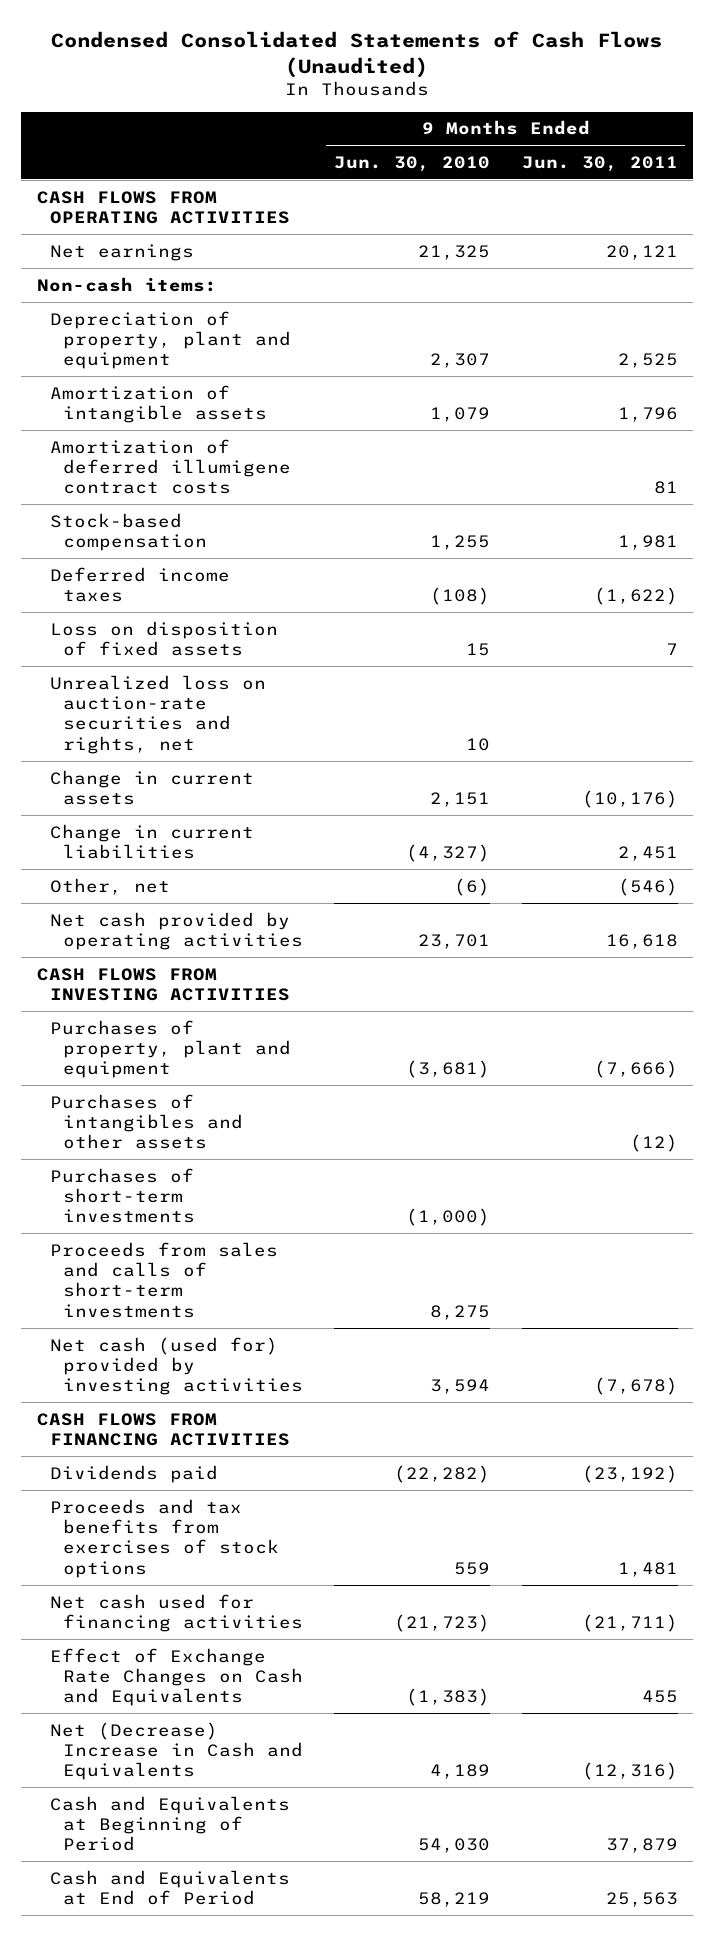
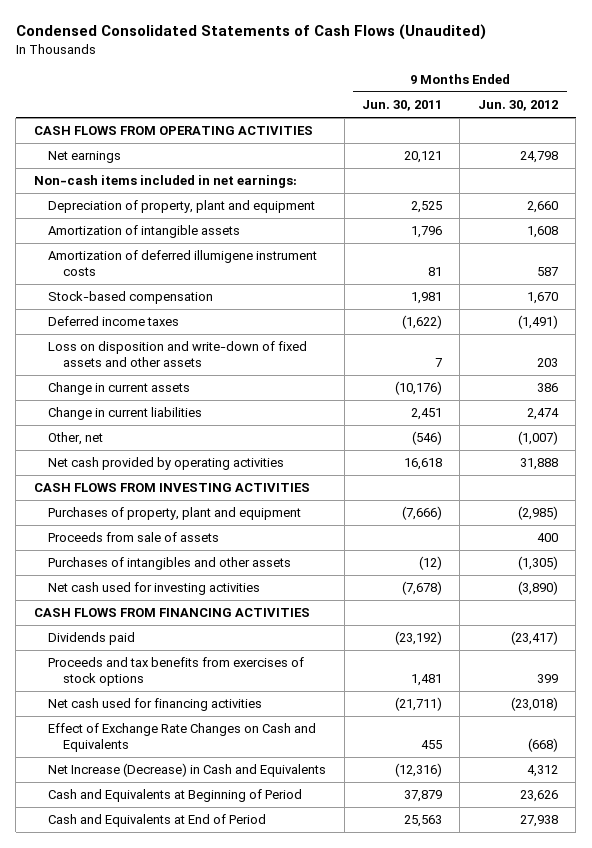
[334,155,491,172] Jun. 30, 2010 -> none
none -> [477,100,558,112] Jun. 30, 2012
[37,276,218,292] Non-cash items: -> [33,175,297,189] Non-cash items included in net earnings:
[49,438,291,495] Amortization of deferred illumigene contract costs -> [48,250,318,277] Amortization of deferred illumigene instrument costs
[49,674,266,754] Unrealized loss on auction-rate securities and rights, net -> none
[49,620,278,656] Loss on disposition of fixed assets -> [48,341,308,368] Loss on disposition and write-down of fixed assets and other assets
none -> [48,532,220,543] Proceeds from sale of assets
[49,1167,195,1224] Purchases of short-term investments -> none
[49,1241,278,1318] Proceeds from sales and calls of short-term investments -> none
[49,1336,303,1396] Net cash (used for) provided by investing activities -> [48,582,261,596] Net cash used for investing activities
[49,1721,303,1781] Net (Decrease) Increase in Cash and Equivalents -> [48,763,327,778] Net Increase (Decrease) in Cash and Equivalents

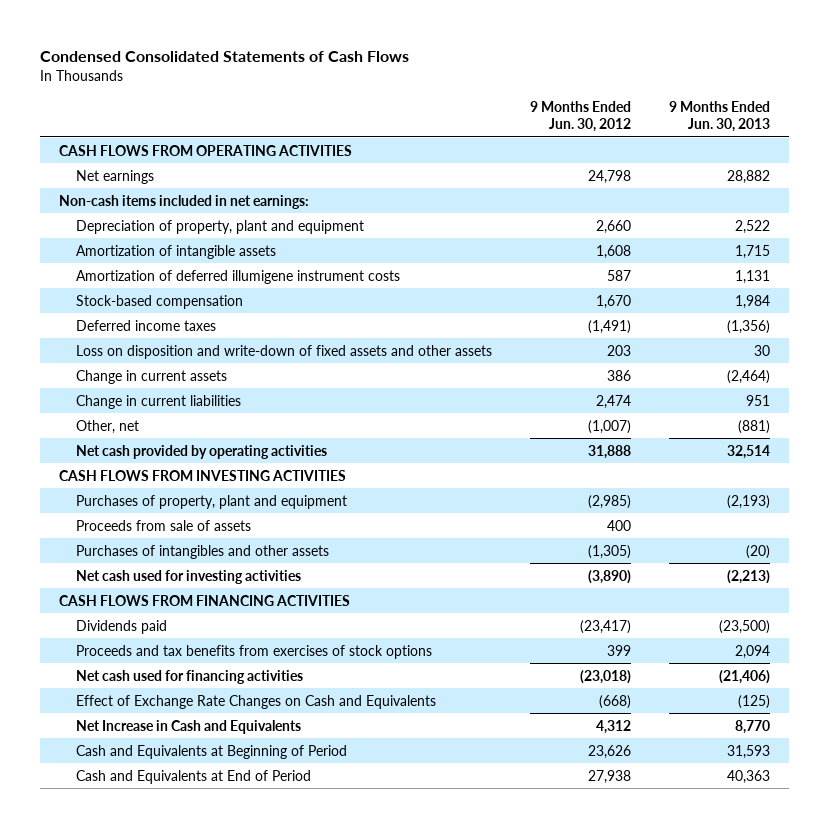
[15,24,486,41] Condensed Consolidated Statements of Cash Flows (Unaudited) -> [39,50,409,62] Condensed Consolidated Statements of Cash Flows
[362,100,443,112] Jun. 30, 2011 -> none
none -> [669,101,771,133] 9 Months Ended Jun. 30, 2013
[48,763,327,778] Net Increase (Decrease) in Cash and Equivalents -> [76,719,302,734] Net Increase in Cash and Equivalents

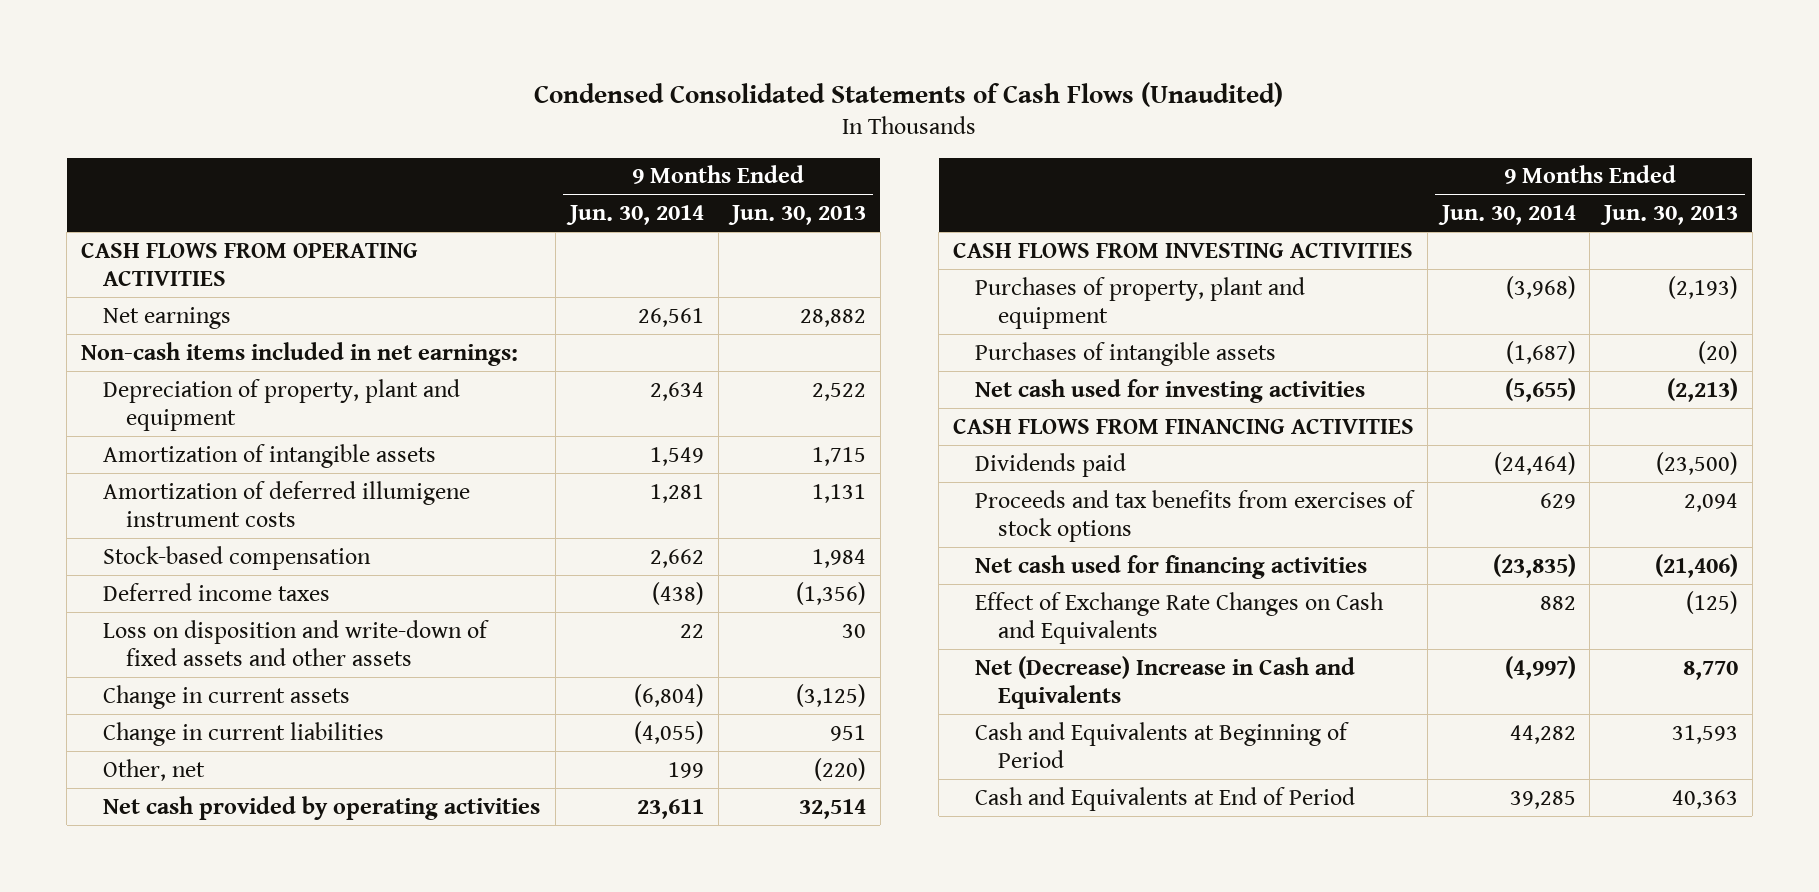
[39,50,409,62] Condensed Consolidated Statements of Cash Flows -> [534,81,1284,107] Condensed Consolidated Statements of Cash Flows (Unaudited)
[530,101,632,133] 9 Months Ended Jun. 30, 2012 -> none
none -> [566,204,705,225] Jun. 30, 2014
[727,369,771,384] (2,464) -> [796,683,867,707] (3,125)
[738,419,771,434] (881) -> [814,757,867,781] (220)
[76,519,252,531] Proceeds from sale of assets -> none
[76,544,330,559] Purchases of intangibles and other assets -> [975,341,1277,366] Purchases of intangible assets
[76,719,302,734] Net Increase in Cash and Equivalents -> [975,655,1356,709] Net (Decrease) Increase in Cash and Equivalents

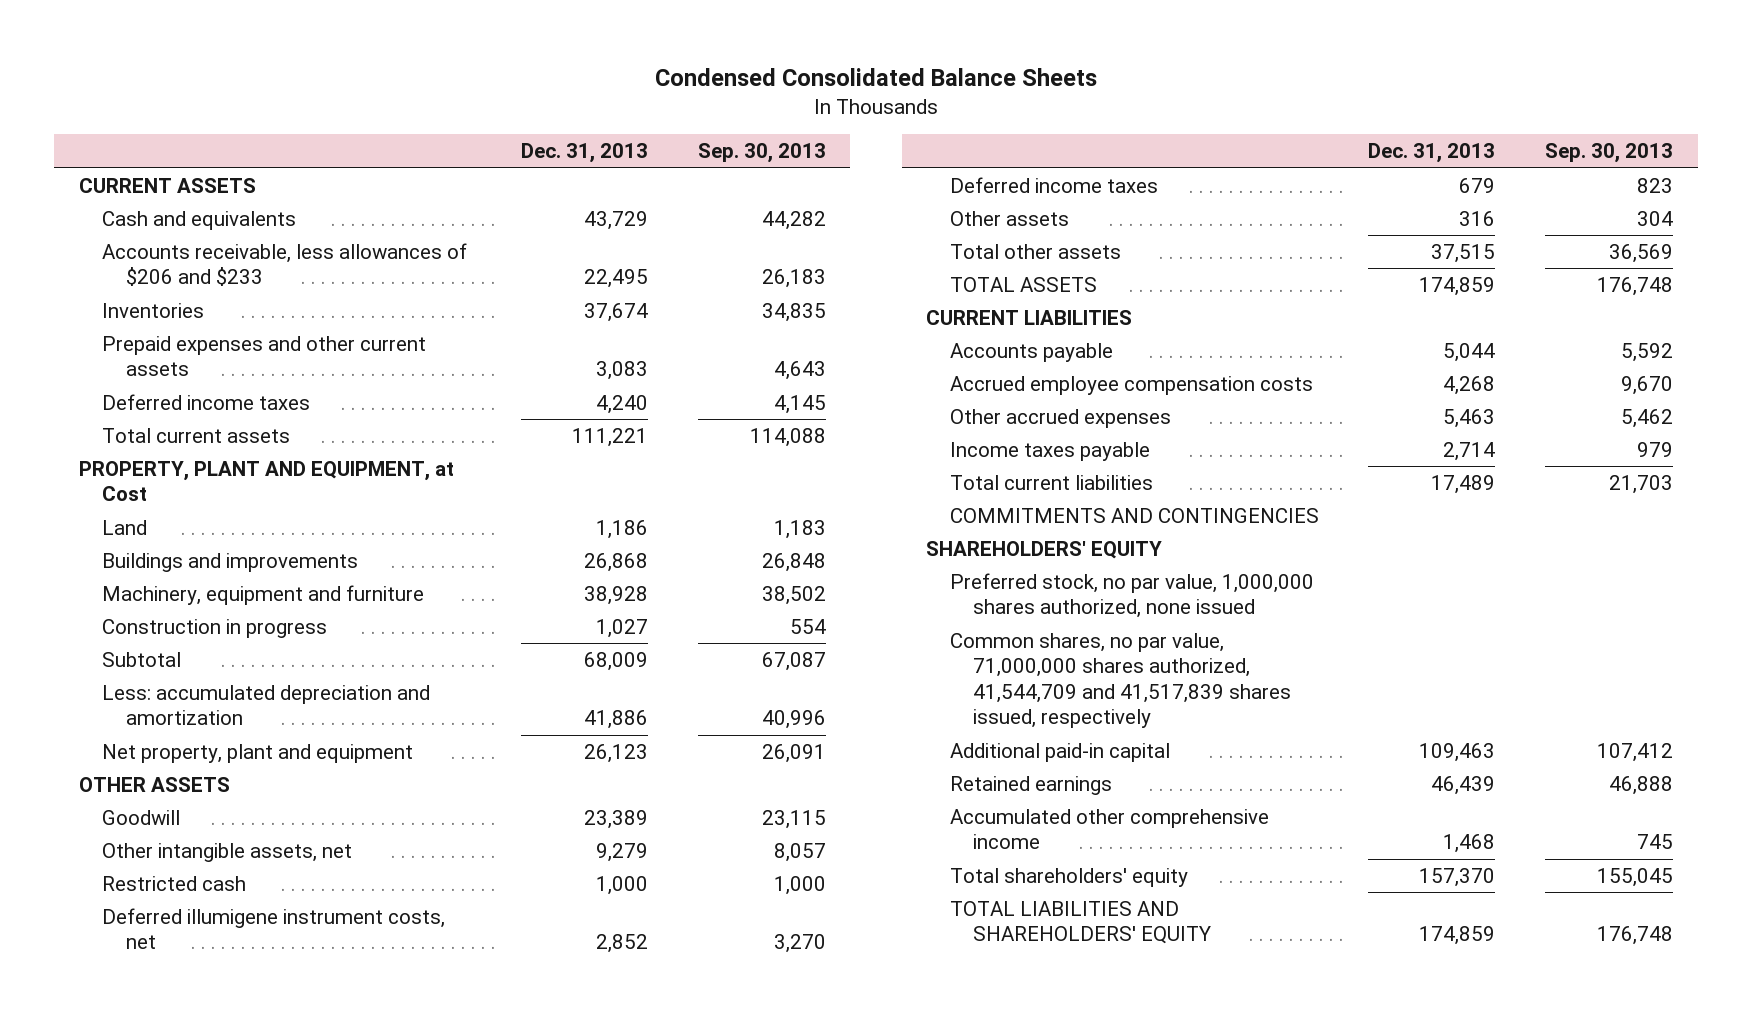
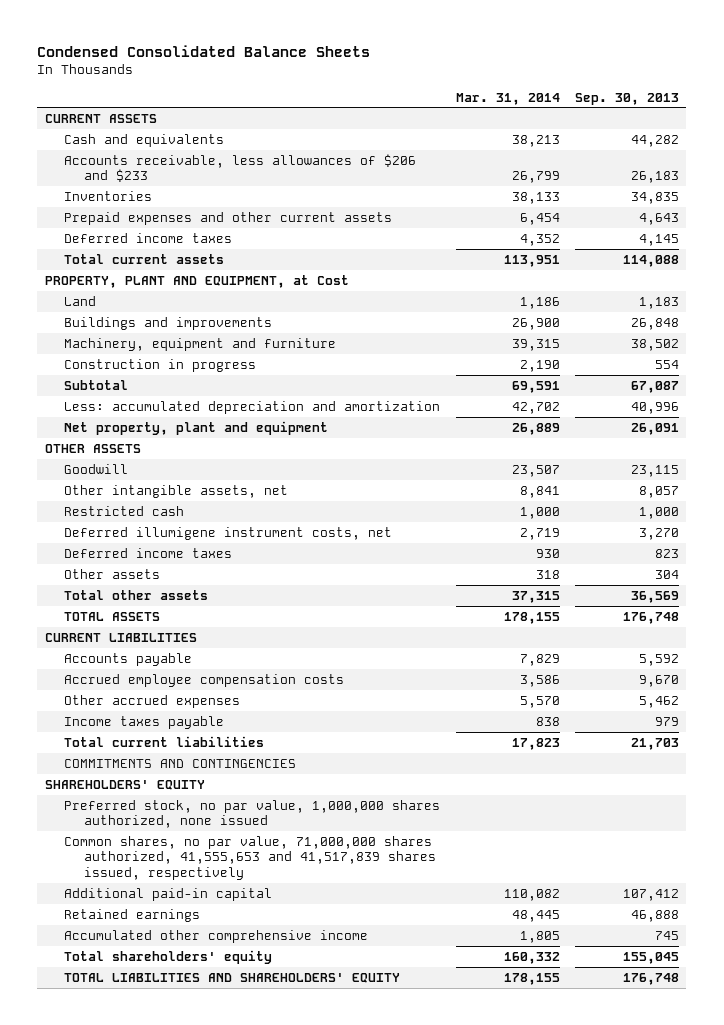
[521,143,649,164] Dec. 31, 2013 -> none
none -> [455,92,560,105] Mar. 31, 2014
[949,632,1292,729] Common shares, no par value, 71,000,000 shares authorized, 41,544,709 and 41,517,839 shares issued, respectively -> [64,835,437,880] Common shares, no par value, 71,000,000 shares authorized, 41,555,653 and 41,517,839 shares issued, respectively

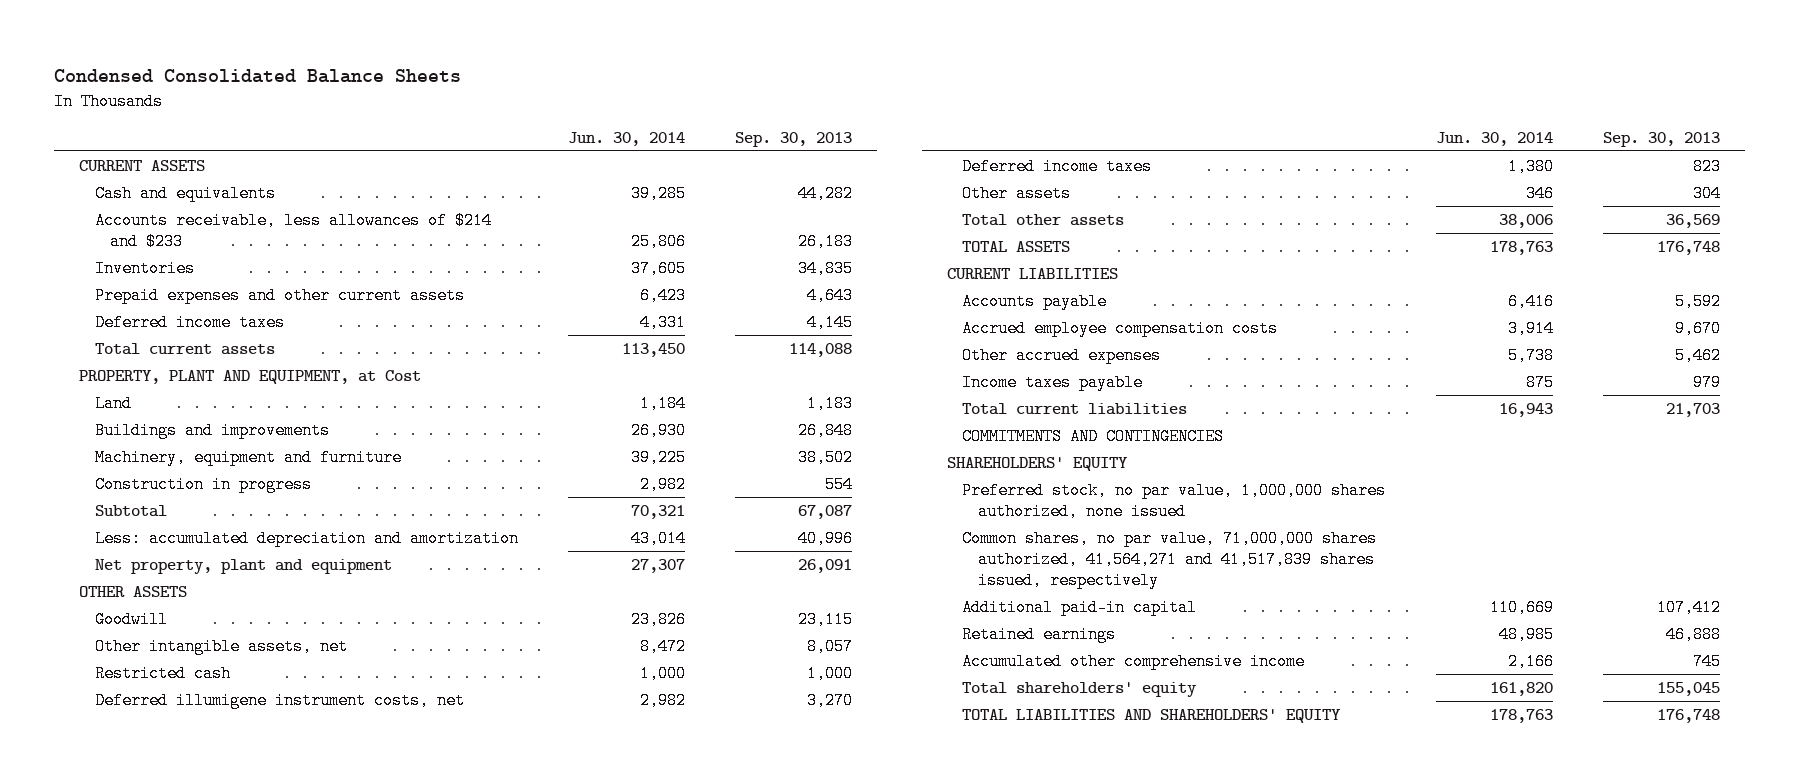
[455,92,560,105] Mar. 31, 2014 -> none
none -> [567,131,685,146] Jun. 30, 2014
[64,153,417,183] Accounts receivable, less allowances of $206 and $233 -> [94,211,492,250] Accounts receivable, less allowances of $214 and $233
[64,835,437,880] Common shares, no par value, 71,000,000 shares authorized, 41,555,653 and 41,517,839 shares issued, respectively -> [962,529,1378,589] Common shares, no par value, 71,000,000 shares authorized, 41,564,271 and 41,517,839 shares issued, respectively

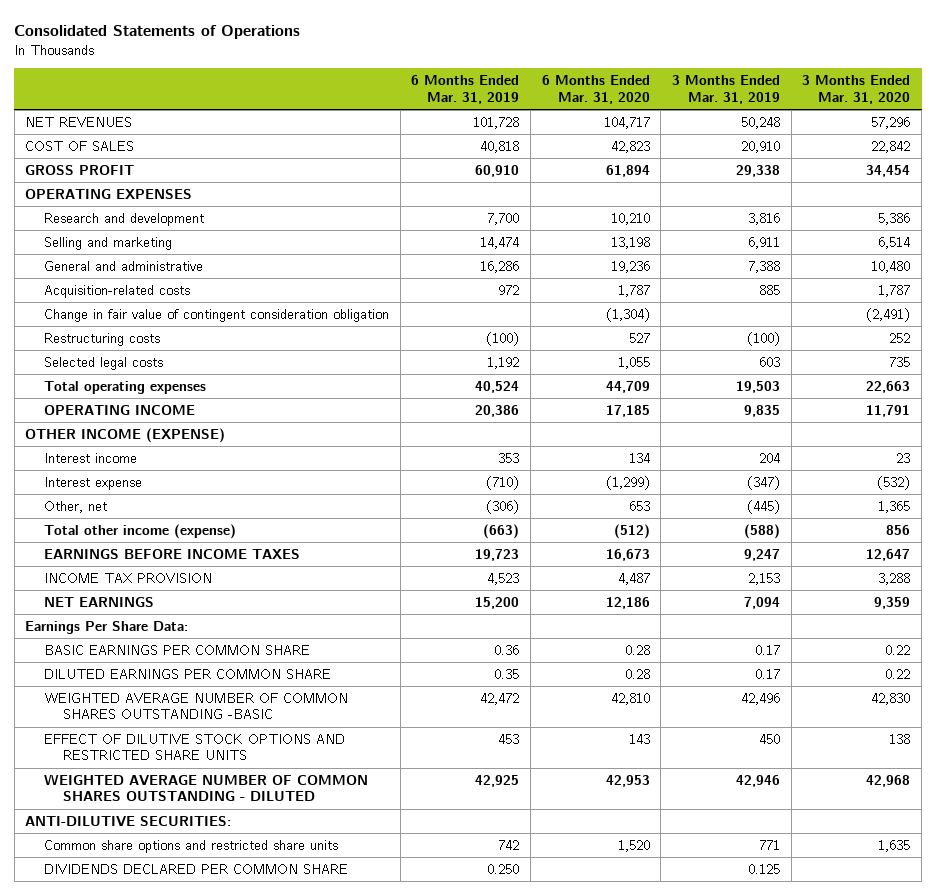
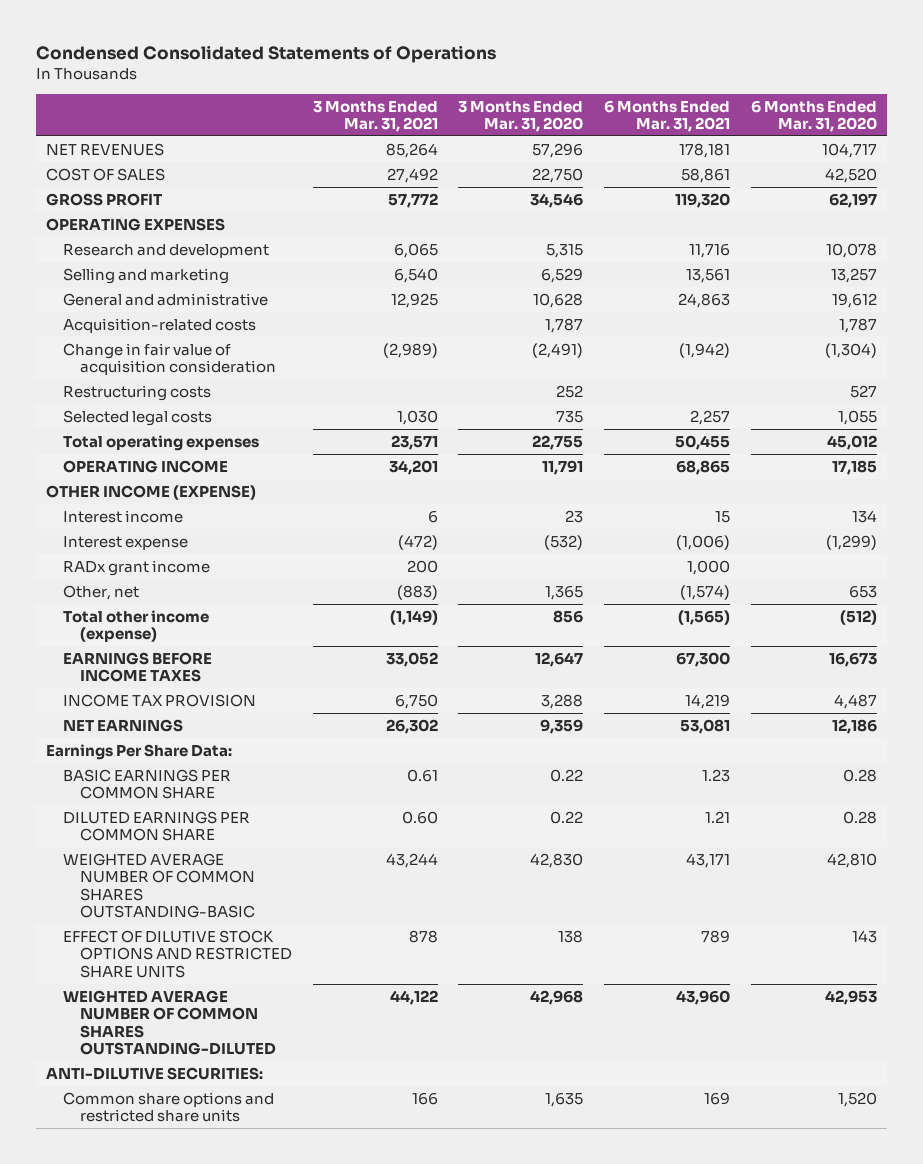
[14,24,301,39] Consolidated Statements of Operations -> [35,44,496,63] Condensed Consolidated Statements of Operations
[411,75,520,104] 6 Months Ended Mar. 31, 2019 -> none
[672,75,781,104] 3 Months Ended Mar. 31, 2019 -> none
none -> [312,100,438,133] 3 Months Ended Mar. 31, 2021
none -> [604,99,731,133] 6 Months Ended Mar. 31, 2021
[610,140,650,153] 42,823 -> [824,167,877,183] 42,520
[871,140,911,153] 22,842 -> [532,167,584,183] 22,750
[605,164,650,177] 61,894 -> [828,192,877,208] 62,197
[866,164,911,177] 34,454 -> [530,192,584,208] 34,546
[610,212,650,225] 10,210 -> [825,242,877,258] 10,078
[878,212,911,225] 5,386 -> [546,243,584,258] 5,315
[610,236,650,249] 13,198 -> [830,267,877,283] 13,257
[878,236,911,249] 6,514 -> [541,267,584,283] 6,529
[610,260,650,273] 19,236 -> [831,292,877,308] 19,612
[871,260,911,273] 10,480 -> [533,292,584,308] 10,628
[44,308,390,322] Change in fair value of contingent consideration obligation -> [63,342,276,376] Change in fair value of acquisition consideration
[605,380,650,393] 44,709 -> [826,434,877,450] 45,012
[866,380,911,393] 22,663 -> [532,434,584,450] 22,755
none -> [63,559,211,576] RADx grant income
[44,692,349,720] WEIGHTED AVERAGE NUMBER OF COMMON SHARES OUTSTANDING -BASIC -> [63,852,255,919] WEIGHTED AVERAGE NUMBER OF COMMON SHARES OUTSTANDING-BASIC
[44,773,369,802] WEIGHTED AVERAGE NUMBER OF COMMON SHARES OUTSTANDING - DILUTED -> [63,989,276,1056] WEIGHTED AVERAGE NUMBER OF COMMON SHARES OUTSTANDING-DILUTED
[44,863,349,874] DIVIDENDS DECLARED PER COMMON SHARE -> none

